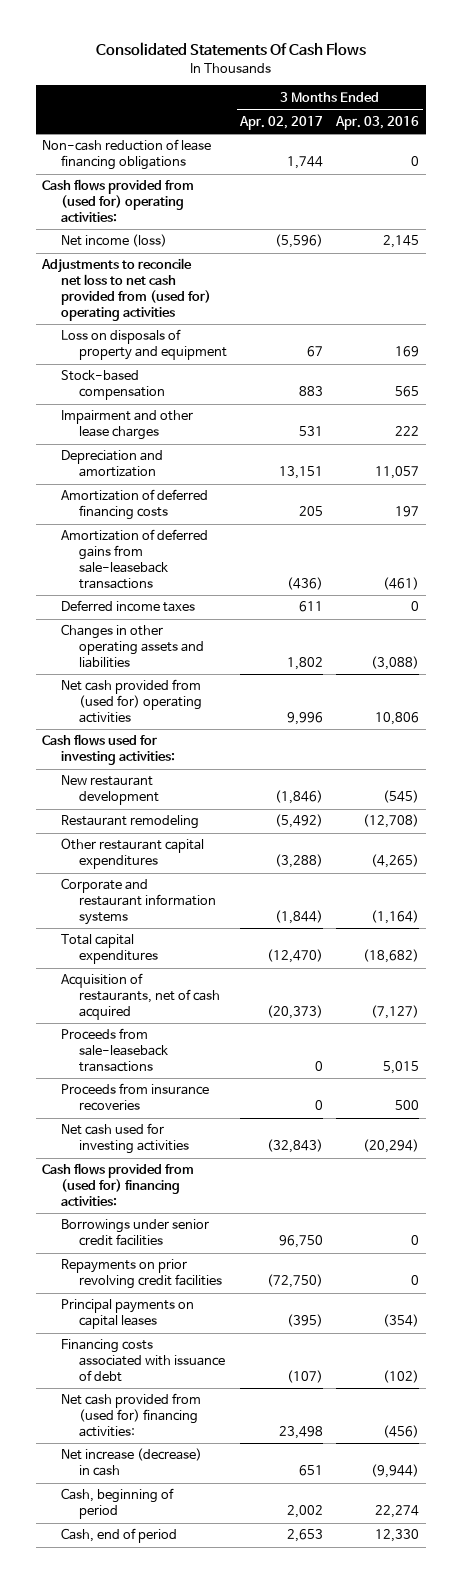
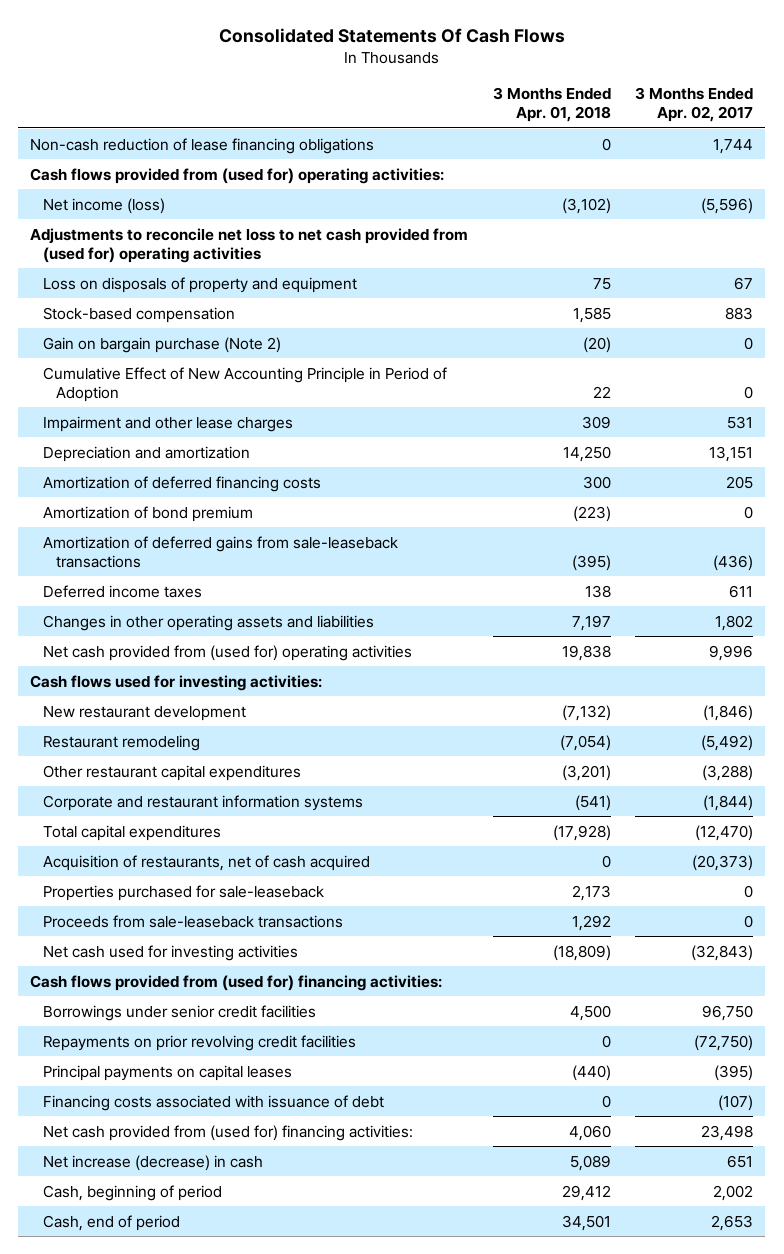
[335,115,420,130] Apr. 03, 2016 -> none
none -> [492,87,611,123] 3 Months Ended Apr. 01, 2018
none -> [43,336,282,353] Gain on bargain purchase (Note 2)
none -> [43,366,448,402] Cumulative Effect of New Accounting Principle in Period of Adoption
none -> [43,505,254,522] Amortization of bond premium
none -> [43,884,325,901] Properties purchased for sale-leaseback
[60,1083,209,1112] Proceeds from insurance recoveries -> none

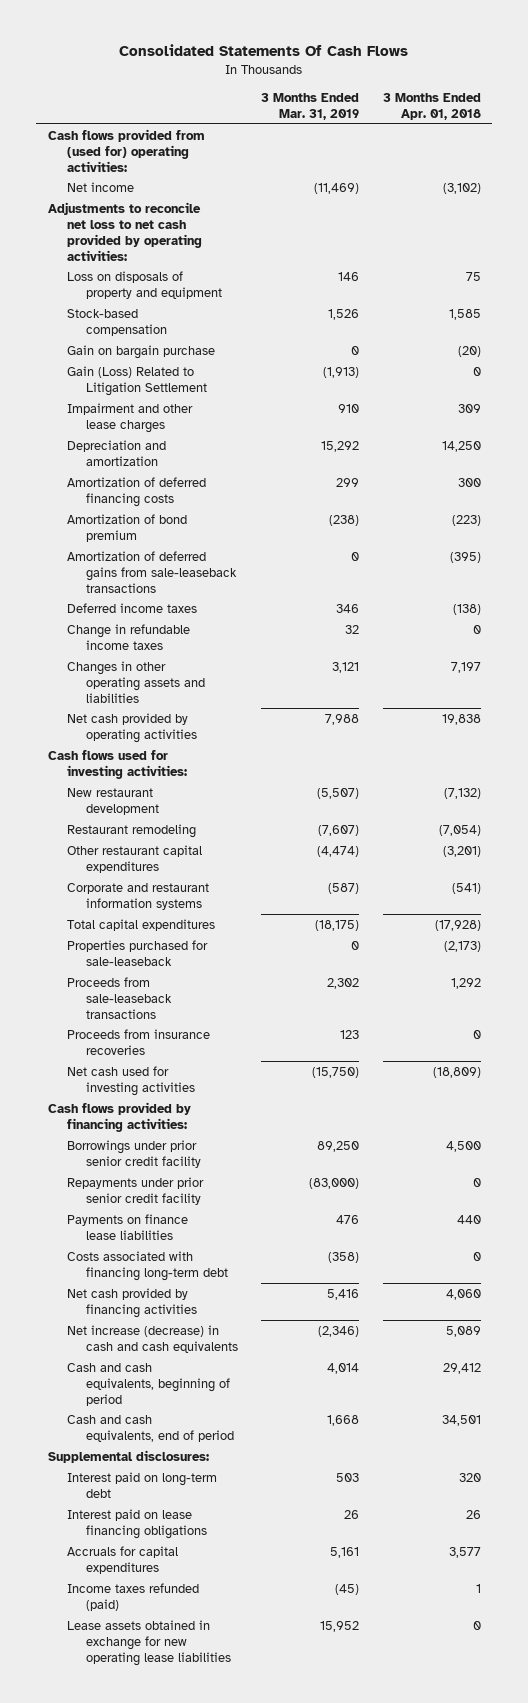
[635,87,754,123] 3 Months Ended Apr. 02, 2017 -> none
none -> [261,93,360,121] 3 Months Ended Mar. 31, 2019
[30,137,375,154] Non-cash reduction of lease financing obligations -> none
[43,197,166,214] Net income (loss) -> [66,181,134,192] Net income
[30,227,469,263] Adjustments to reconcile net loss to net cash provided from (used for) operating activities -> [47,201,202,261] Adjustments to reconcile net loss to net cash provided by operating activities:
[43,366,448,402] Cumulative Effect of New Accounting Principle in Period of Adoption -> none
[43,336,282,353] Gain on bargain purchase (Note 2) -> [66,344,215,359] Gain on bargain purchase
none -> [66,365,207,396] Gain (Loss) Related to Litigation Settlement
[584,584,611,598] 138 -> [452,603,481,615] (138)
none -> [66,623,190,650] Change in refundable income taxes
[43,644,413,661] Net cash provided from (used for) operating activities -> [66,712,197,743] Net cash provided by operating activities
[43,854,371,871] Acquisition of restaurants, net of cash acquired -> none
[571,884,611,901] 2,173 -> [443,940,481,952] (2,173)
none -> [66,1028,210,1055] Proceeds from insurance recoveries
[43,1064,293,1081] Principal payments on capital leases -> none
[30,974,443,991] Cash flows provided from (used for) financing activities: -> [47,1101,191,1132] Cash flows provided by financing activities:
[43,1004,317,1021] Borrowings under senior credit facilities -> [66,1139,201,1168] Borrowings under prior senior credit facility
[43,1034,357,1051] Repayments on prior revolving credit facilities -> [66,1176,204,1205] Repayments under prior senior credit facility
none -> [66,1213,188,1240] Payments on finance lease liabilities
[43,1094,385,1111] Financing costs associated with issuance of debt -> [66,1250,228,1281] Costs associated with financing long-term debt
[43,1124,414,1141] Net cash provided from (used for) financing activities: -> [66,1287,197,1318] Net cash provided by financing activities
[43,1154,264,1171] Net increase (decrease) in cash -> [66,1324,238,1353] Net increase (decrease) in cash and cash equivalents
[43,1184,223,1201] Cash, beginning of period -> [66,1362,230,1406] Cash and cash equivalents, beginning of period
[43,1214,181,1231] Cash, end of period -> [66,1414,234,1442] Cash and cash equivalents, end of period
none -> [47,1449,209,1463] Supplemental disclosures:
none -> [66,1471,217,1498] Interest paid on long-term debt
none -> [66,1508,207,1539] Interest paid on lease financing obligations
none -> [66,1545,178,1574] Accruals for capital expenditures
none -> [66,1582,199,1611] Income taxes refunded (paid)
none -> [66,1619,231,1666] Lease assets obtained in exchange for new operating lease liabilities

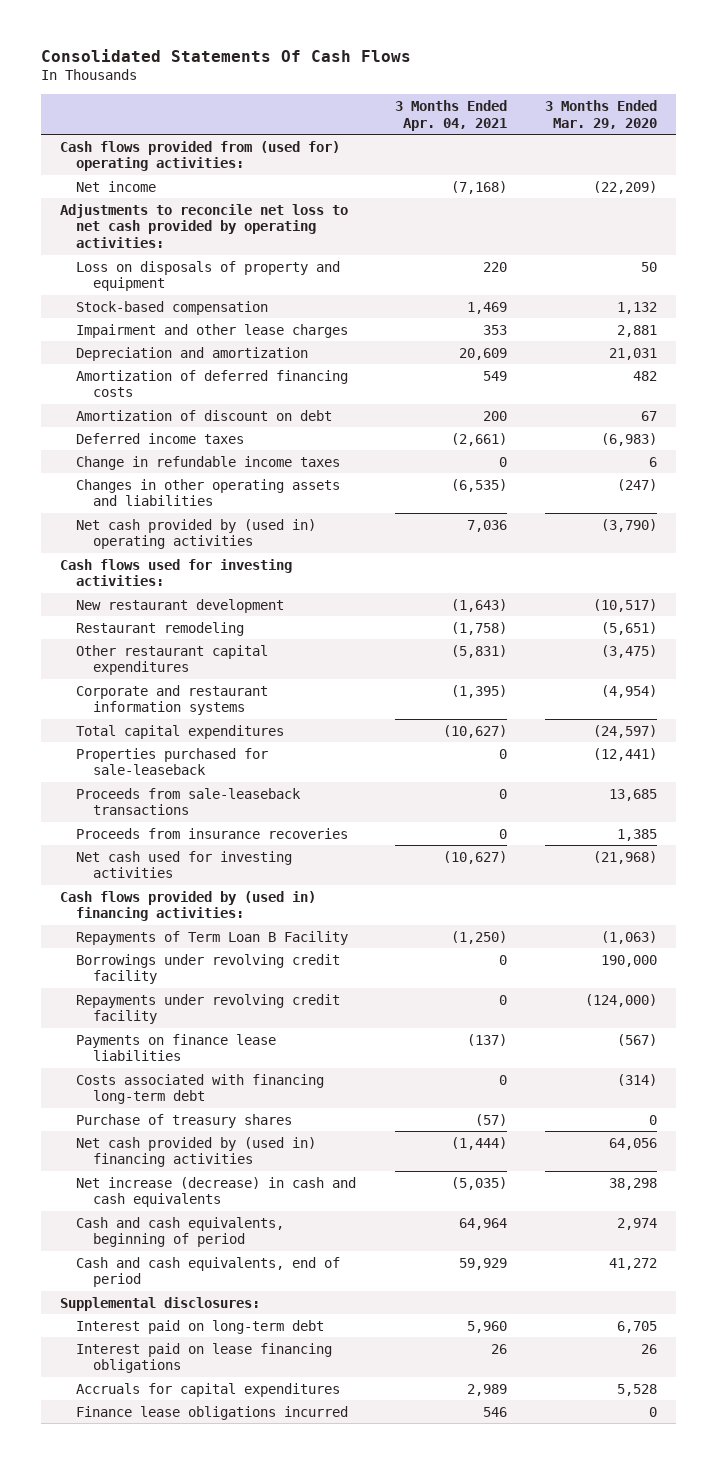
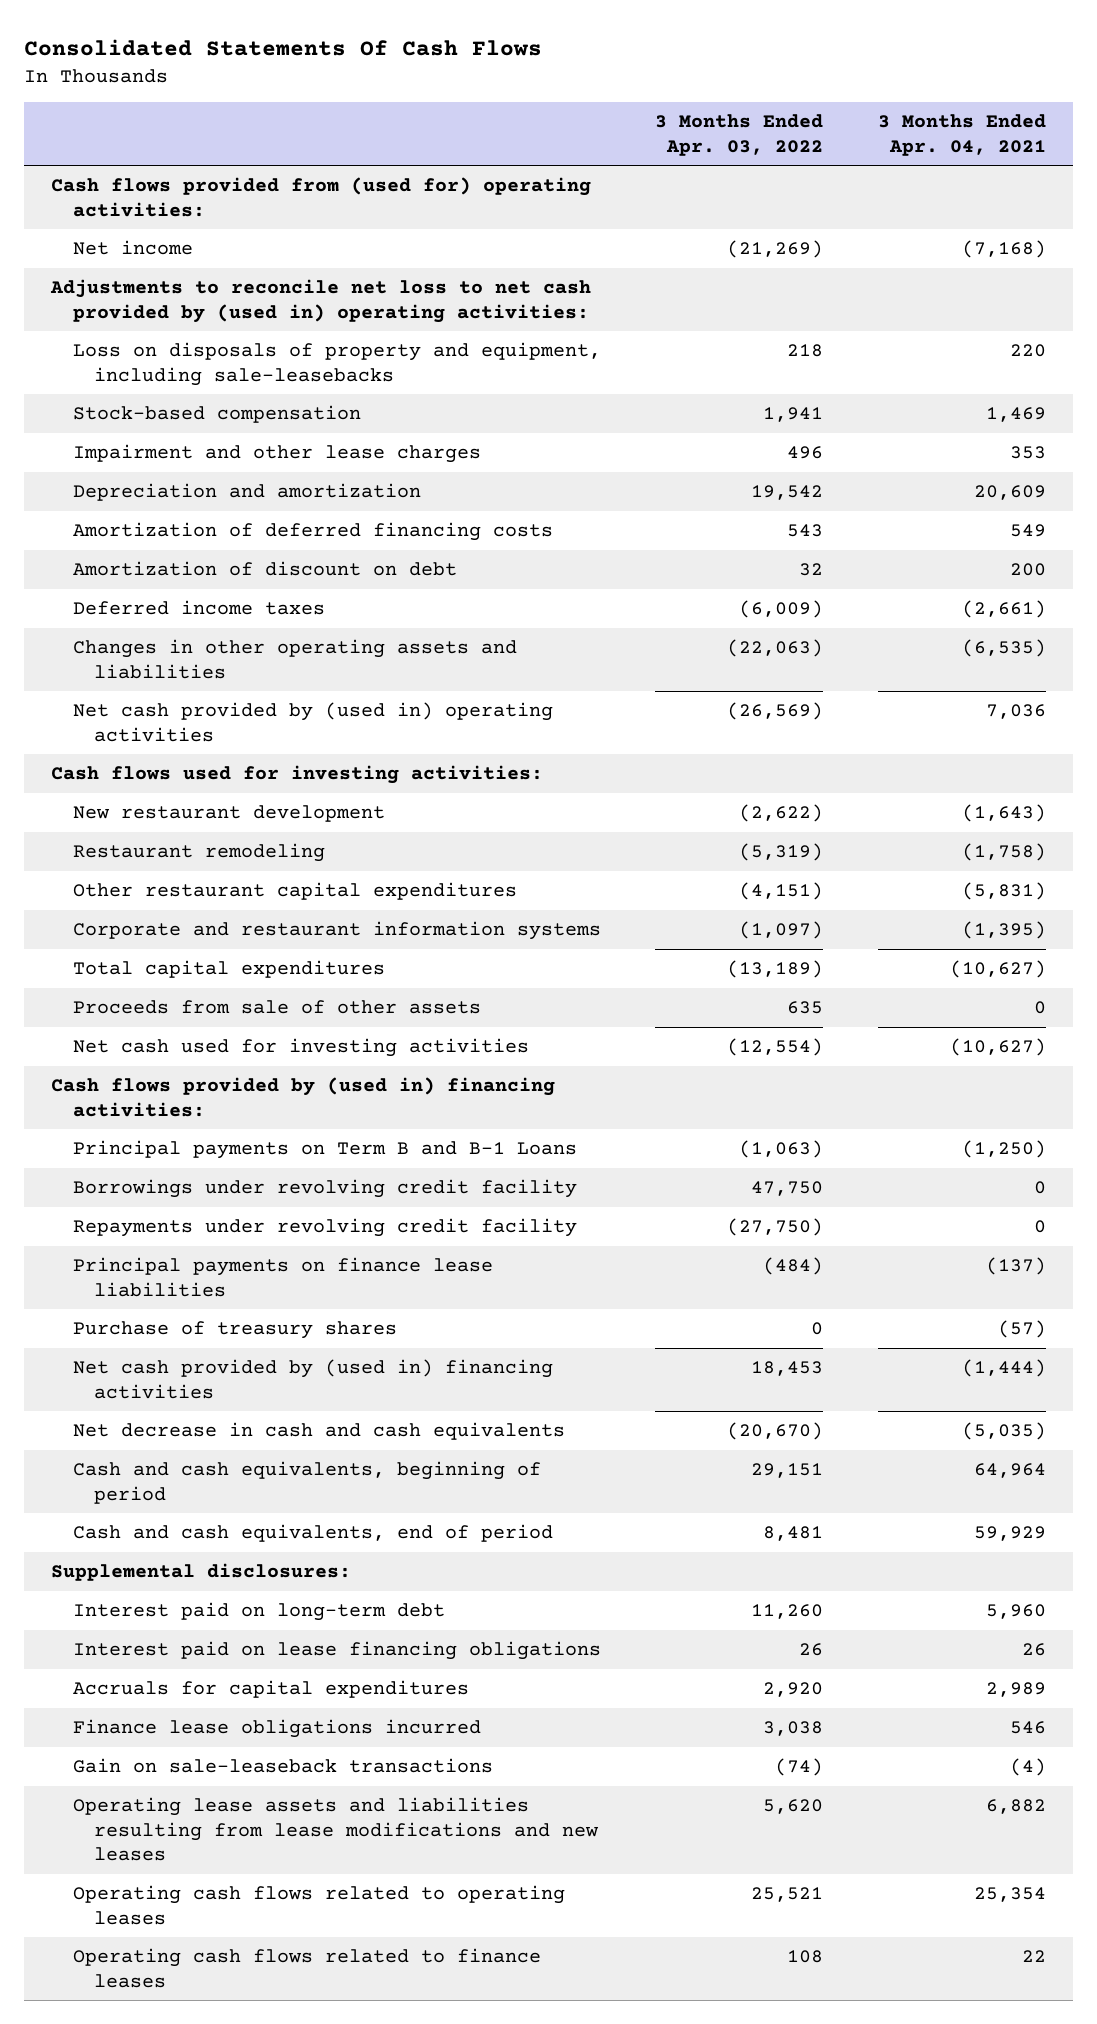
[544,99,657,129] 3 Months Ended Mar. 29, 2020 -> none
none -> [655,113,824,156] 3 Months Ended Apr. 03, 2022
[59,203,348,249] Adjustments to reconcile net loss to net cash provided by operating activities: -> [50,279,592,323] Adjustments to reconcile net loss to net cash provided by (used in) operating activities:
[76,260,341,292] Loss on disposals of property and equipment -> [72,342,601,386] Loss on disposals of property and equipment, including sale-leasebacks
[76,455,341,470] Change in refundable income taxes -> none
[76,747,269,776] Properties purchased for sale-leaseback -> none
[76,787,302,816] Proceeds from sale-leaseback transactions -> none
[76,827,349,839] Proceeds from insurance recoveries -> none
none -> [72,1000,481,1015] Proceeds from sale of other assets
[76,930,349,945] Repayments of Term Loan B Facility -> [72,1140,577,1160] Principal payments on Term B and B-1 Loans
[76,1073,325,1105] Costs associated with financing long-term debt -> none
[76,1033,277,1062] Payments on finance lease liabilities -> [72,1257,493,1297] Principal payments on finance lease liabilities
[76,1176,357,1208] Net increase (decrease) in cash and cash equivalents -> [72,1422,565,1441] Net decrease in cash and cash equivalents
none -> [72,1758,493,1774] Gain on sale-leaseback transactions
none -> [72,1797,599,1862] Operating lease assets and liabilities resulting from lease modifications and new leases
none -> [72,1885,565,1925] Operating cash flows related to operating leases
none -> [72,1948,541,1988] Operating cash flows related to finance leases

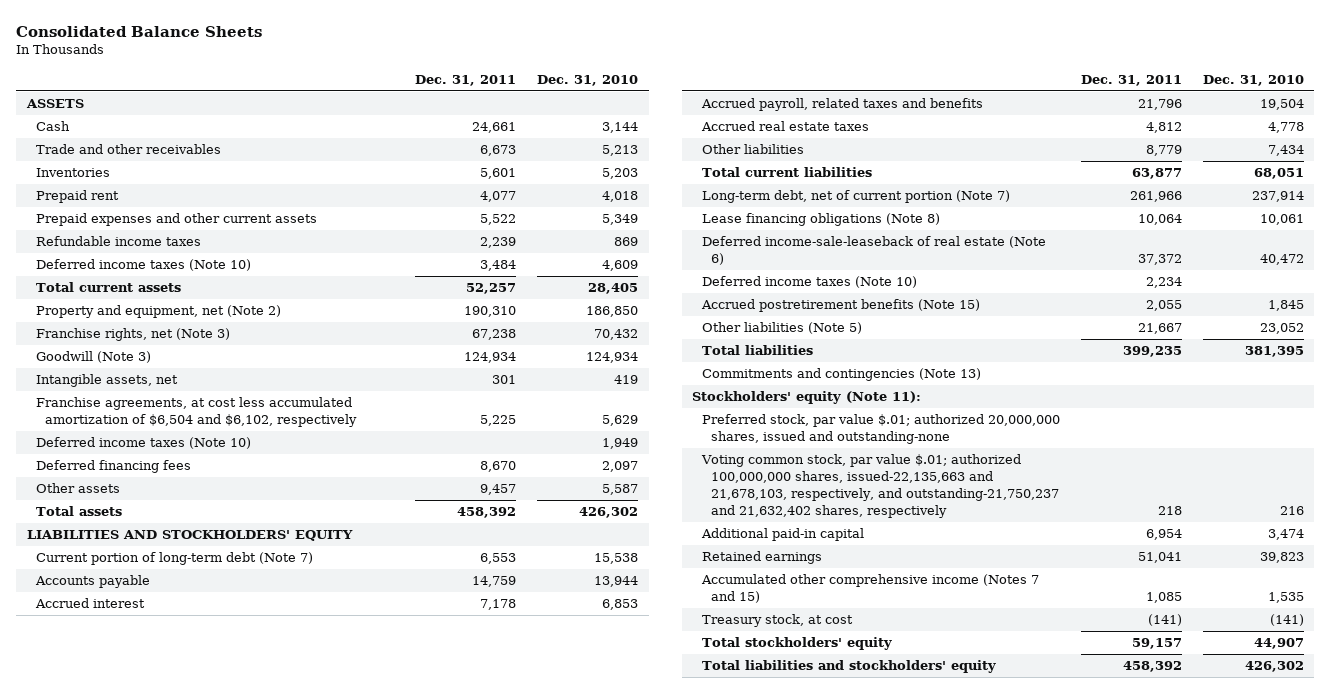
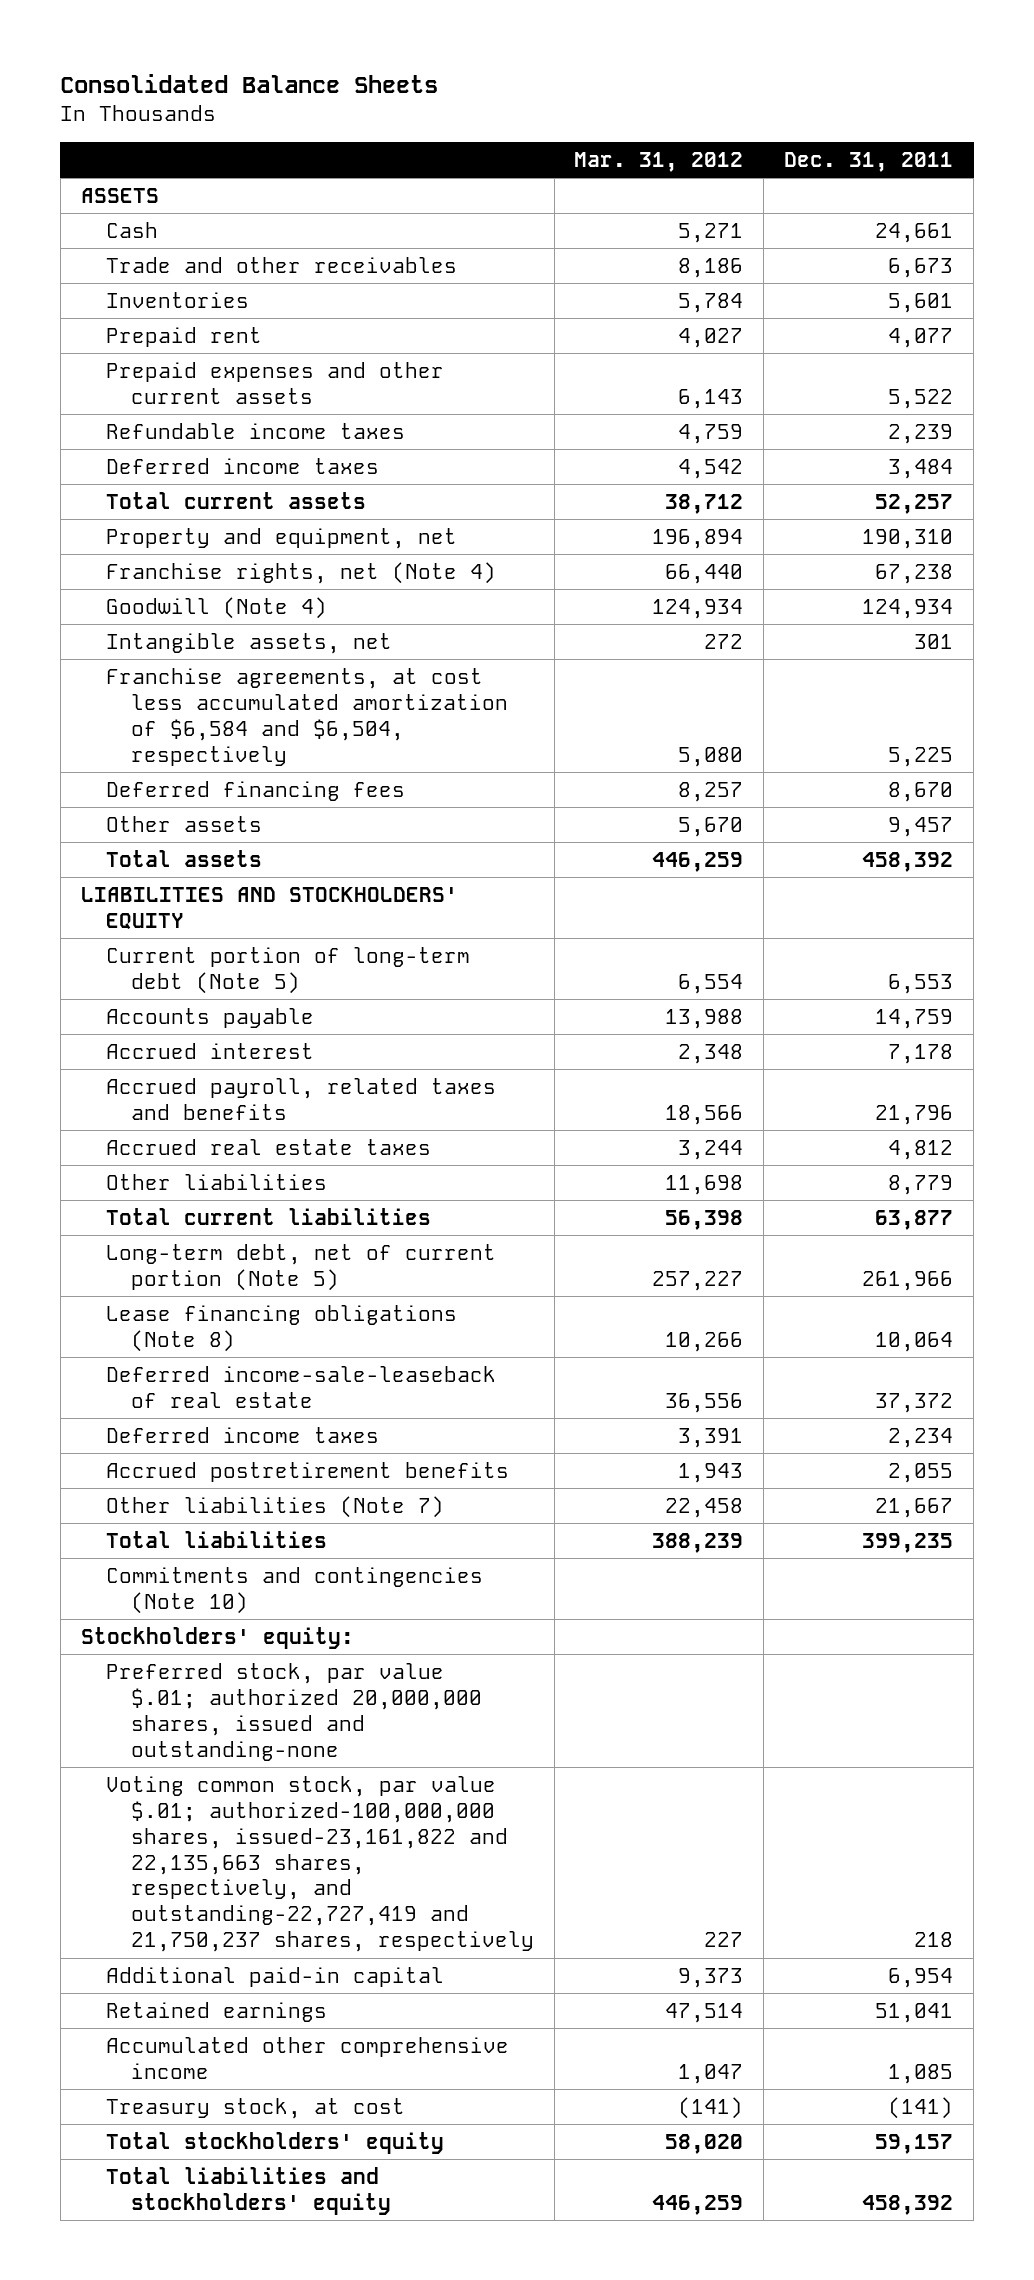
[537,75,639,87] Dec. 31, 2010 -> none
none -> [574,151,744,172] Mar. 31, 2012
[35,259,251,272] Deferred income taxes (Note 10) -> [105,457,379,474] Deferred income taxes
[35,305,281,319] Property and equipment, net (Note 2) -> [105,527,457,549] Property and equipment, net
[35,328,230,342] Franchise rights, net (Note 3) -> [105,561,496,584] Franchise rights, net (Note 4)
[35,351,151,364] Goodwill (Note 3) -> [105,596,327,619] Goodwill (Note 4)
[35,437,251,450] Deferred income taxes (Note 10) -> none
[35,397,358,428] Franchise agreements, at cost less accumulated amortization of $6,504 and $6,102, respectively -> [105,667,508,766] Franchise agreements, at cost less accumulated amortization of $6,584 and $6,504, respectively
[35,552,313,566] Current portion of long-term debt (Note 7) -> [105,946,470,994] Current portion of long-term debt (Note 5)
[701,190,1010,204] Long-term debt, net of current portion (Note 7) -> [105,1243,496,1291] Long-term debt, net of current portion (Note 5)
[701,236,1046,266] Deferred income-sale-leaseback of real estate (Note 6) -> [105,1365,496,1408] Deferred income-sale-leaseback of real estate
[701,276,917,289] Deferred income taxes (Note 10) -> [105,1426,379,1443] Deferred income taxes
[700,299,980,313] Accrued postretirement benefits (Note 15) -> [105,1461,509,1482] Accrued postretirement benefits
[701,322,862,335] Other liabilities (Note 5) -> [105,1495,444,1518] Other liabilities (Note 7)
[701,368,981,382] Commitments and contingencies (Note 13) -> [105,1566,483,1614] Commitments and contingencies (Note 10)
[692,391,922,405] Stockholders' equity (Note 11): -> [80,1626,354,1649] Stockholders' equity:
[700,454,1059,518] Voting common stock, par value $.01; authorized 100,000,000 shares, issued-22,135,663 and 21,678,103, respectively, and outstanding-21,750,237 and 21,632,402 shares, respectively -> [105,1775,534,1953] Voting common stock, par value $.01; authorized-100,000,000 shares, issued-23,161,822 and 22,135,663 shares, respectively, and outstanding-22,727,419 and 21,750,237 shares, respectively
[700,574,1039,604] Accumulated other comprehensive income (Notes 7 and 15) -> [105,2036,509,2079] Accumulated other comprehensive income

